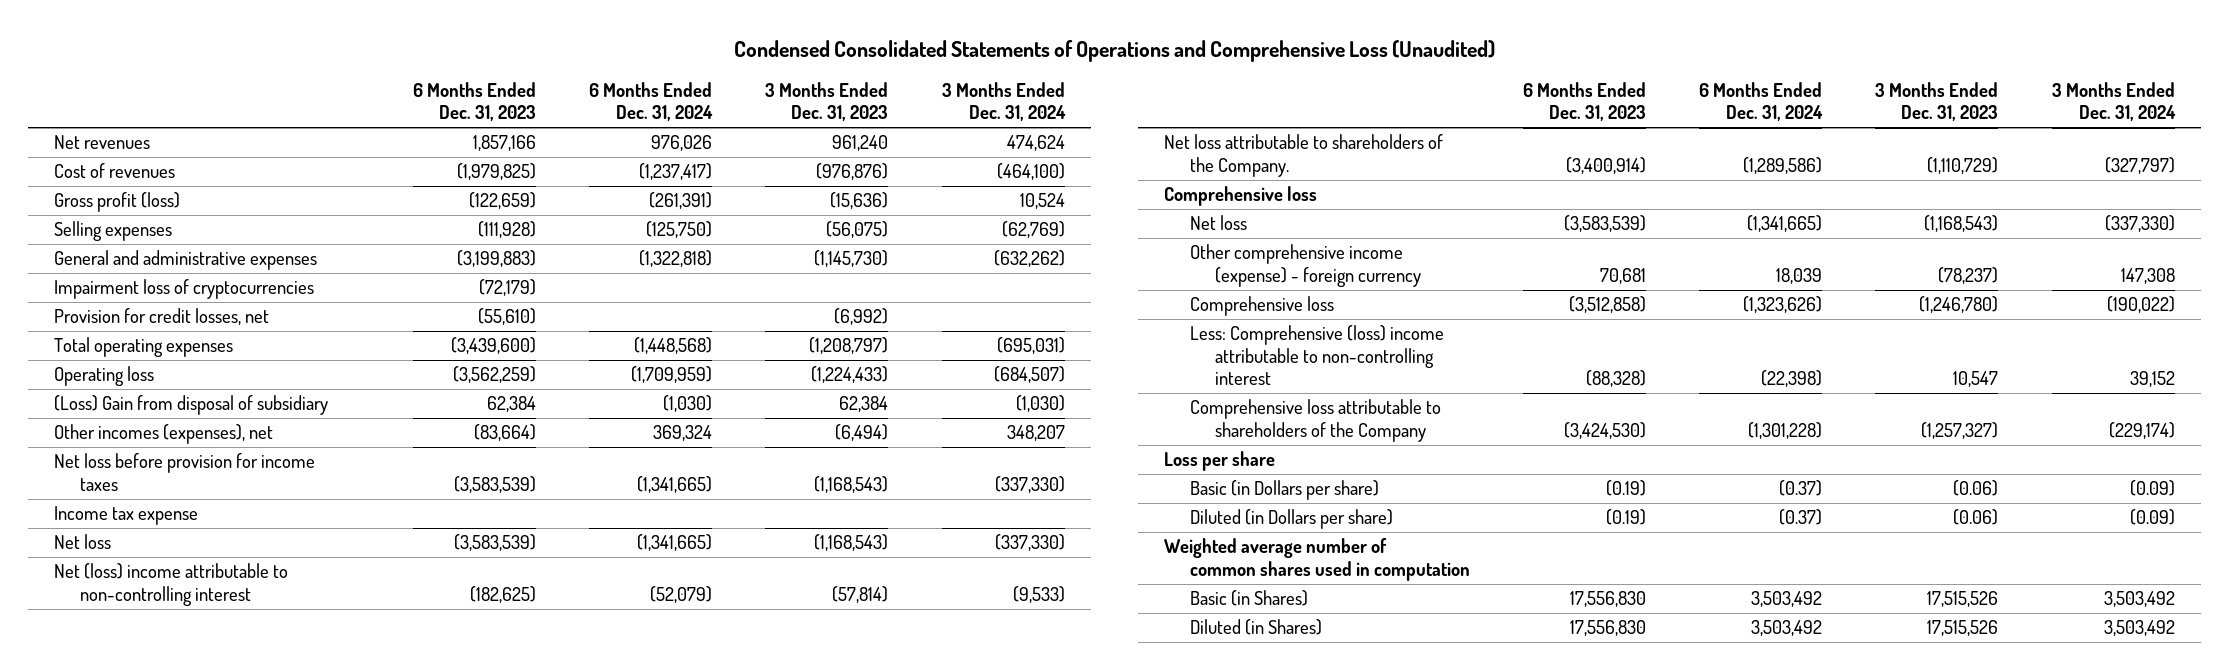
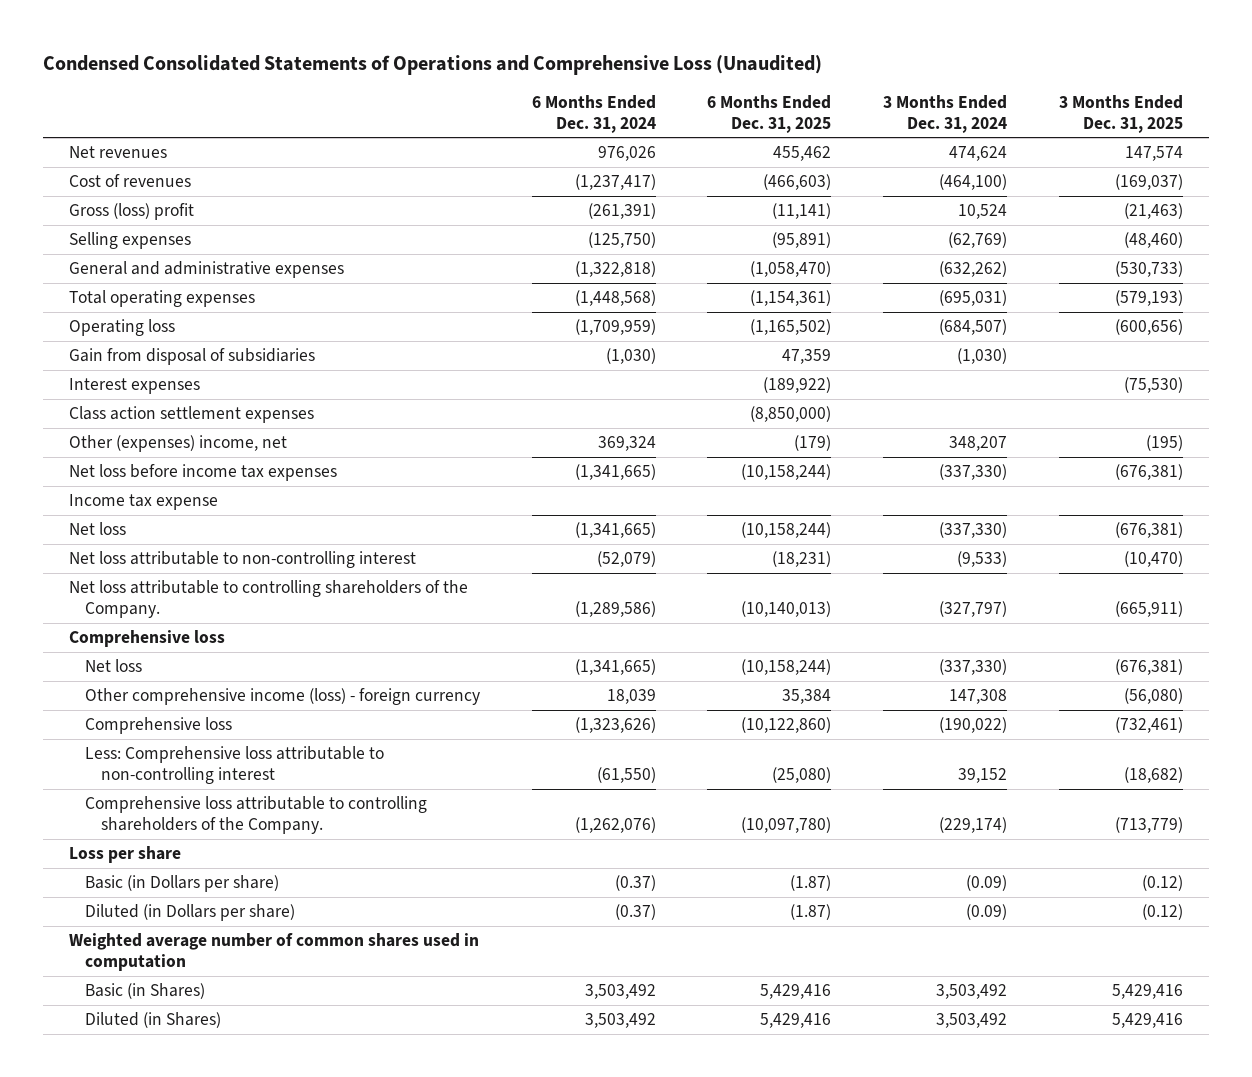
[412,81,536,122] 6 Months Ended Dec. 31, 2023 -> none
[765,81,889,122] 3 Months Ended Dec. 31, 2023 -> none
none -> [707,94,832,133] 6 Months Ended Dec. 31, 2025
none -> [1059,94,1184,133] 3 Months Ended Dec. 31, 2025
[54,192,181,213] Gross profit (loss) -> [68,203,194,221] Gross (loss) profit
[54,279,315,300] Impairment loss of cryptocurrencies -> none
[54,308,270,326] Provision for credit losses, net -> none
[54,395,329,416] (Loss) Gain from disposal of subsidiary -> [68,348,315,366] Gain from disposal of subsidiaries
none -> [68,378,200,395] Interest expenses
none -> [68,406,314,424] Class action settlement expenses
[54,424,274,445] Other incomes (expenses), net -> [68,435,287,453] Other (expenses) income, net
[54,453,316,491] Net loss before provision for income taxes -> [68,464,337,482] Net loss before income tax expenses
[54,563,289,606] Net (loss) income attributable to non-controlling interest -> [68,551,416,569] Net loss attributable to non-controlling interest
[1164,134,1444,177] Net loss attributable to shareholders of the Company. -> [68,580,468,619] Net loss attributable to controlling shareholders of the Company.
[1189,244,1422,287] Other comprehensive income (expense) - foreign currency -> [84,688,480,706] Other comprehensive income (loss) - foreign currency
[1189,325,1444,386] Less: Comprehensive (loss) income attributable to non-controlling interest -> [84,746,384,785] Less: Comprehensive loss attributable to non-controlling interest
[1761,370,1823,388] (22,398) -> [596,767,656,784] (61,550)
[1189,399,1441,442] Comprehensive loss attributable to shareholders of the Company -> [84,796,427,835] Comprehensive loss attributable to controlling shareholders of the Company.
[1748,421,1823,439] (1,301,228) -> [574,817,656,834] (1,262,076)

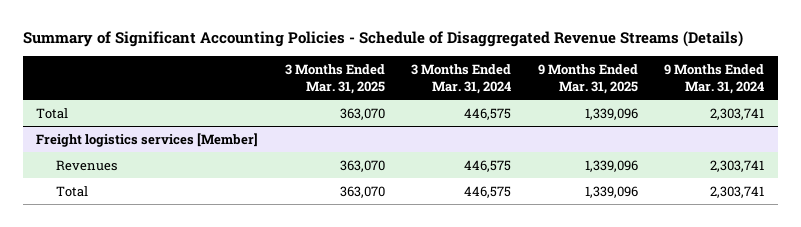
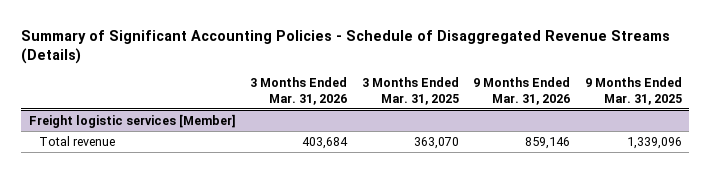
[411,64,512,94] 3 Months Ended Mar. 31, 2024 -> none
[664,64,765,94] 9 Months Ended Mar. 31, 2024 -> none
none -> [250,77,348,105] 3 Months Ended Mar. 31, 2026
none -> [473,77,571,105] 9 Months Ended Mar. 31, 2026
[36,107,69,119] Total -> none
[56,185,89,197] Total -> none
[36,132,259,147] Freight logistics services [Member] -> [28,113,236,128] Freight logistic services [Member]
[56,159,118,171] Revenues -> [39,135,116,146] Total revenue

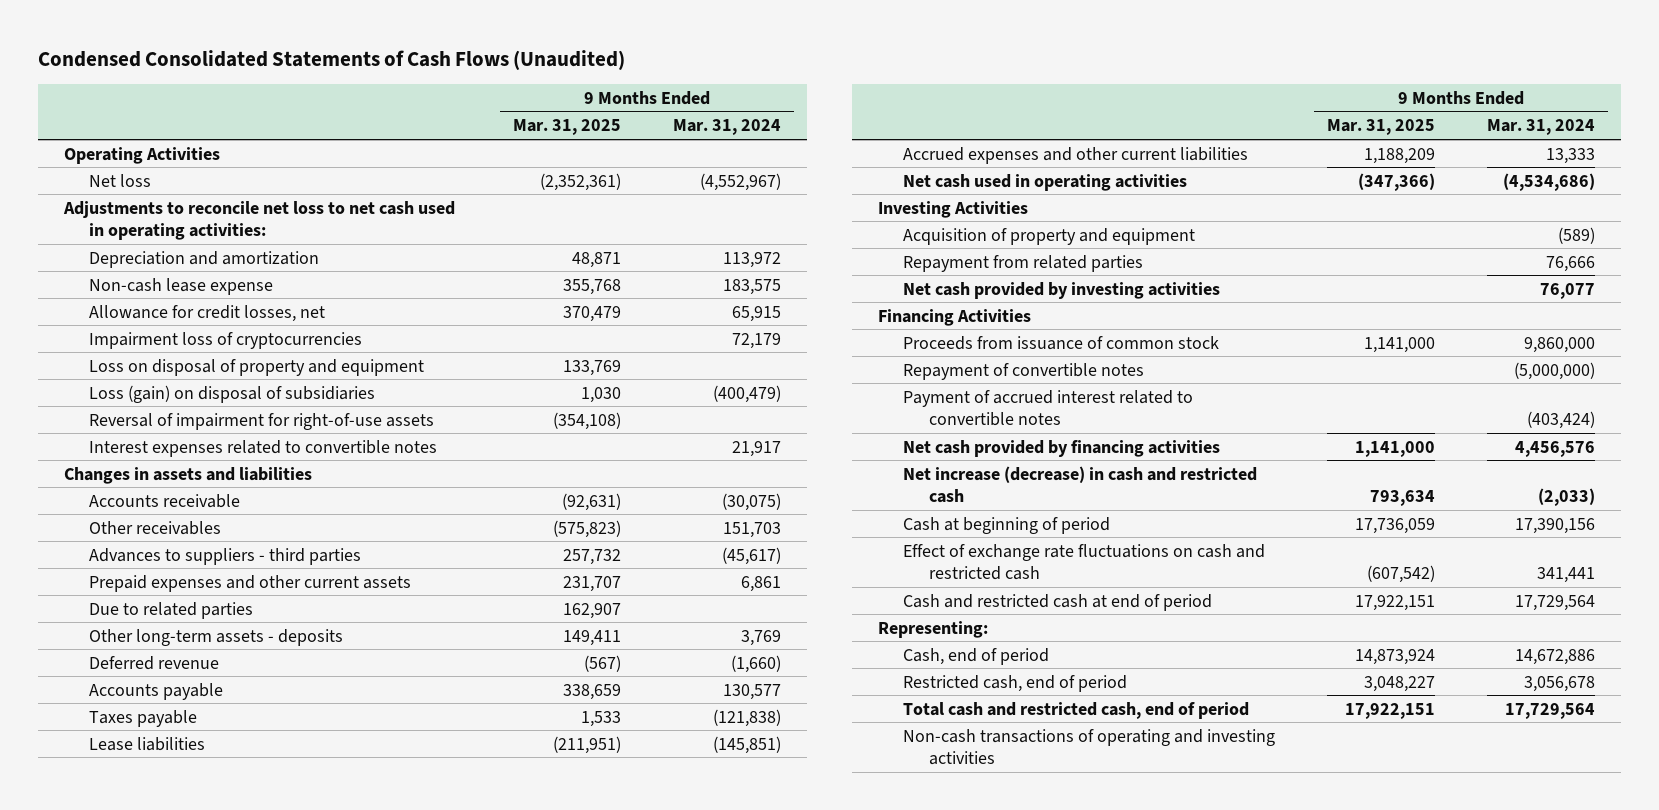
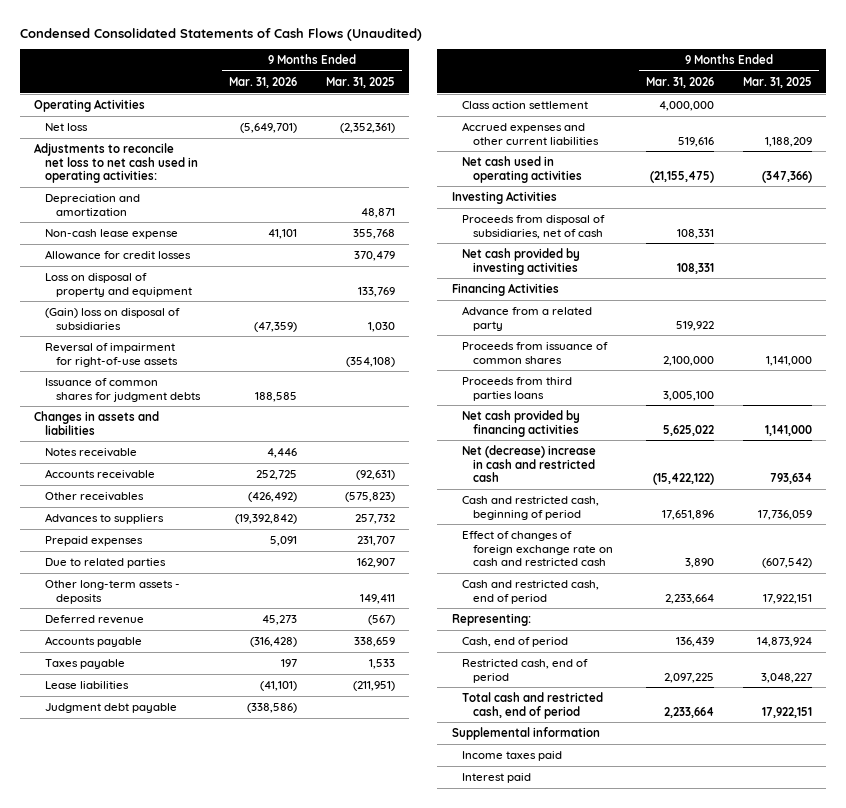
[672,119,781,136] Mar. 31, 2024 -> none
none -> [228,76,297,88] Mar. 31, 2026
[88,331,362,349] Impairment loss of cryptocurrencies -> none
[88,304,325,322] Allowance for credit losses, net -> [45,249,192,260] Allowance for credit losses
[88,384,375,403] Loss (gain) on disposal of subsidiaries -> [45,307,181,330] (Gain) loss on disposal of subsidiaries
[88,439,437,457] Interest expenses related to convertible notes -> none
none -> [45,377,202,402] Issuance of common shares for judgment debts
none -> [45,447,138,457] Notes receivable
[88,547,361,565] Advances to suppliers - third parties -> [45,512,165,524] Advances to suppliers
[88,574,411,592] Prepaid expenses and other current assets -> [45,535,144,546] Prepaid expenses
none -> [45,702,178,713] Judgment debt payable
none -> [462,100,589,109] Class action settlement
[903,227,1196,245] Acquisition of property and equipment -> none
[903,254,1144,272] Repayment from related parties -> none
none -> [462,214,606,239] Proceeds from disposal of subsidiaries, net of cash
[903,362,1145,380] Repayment of convertible notes -> none
[903,389,1194,427] Payment of accrued interest related to convertible notes -> none
none -> [462,305,593,331] Advance from a related party
[903,335,1220,350] Proceeds from issuance of common stock -> [462,341,609,364] Proceeds from issuance of common shares
none -> [462,376,573,401] Proceeds from third parties loans
[903,465,1258,504] Net increase (decrease) in cash and restricted cash -> [462,444,597,483] Net (decrease) increase in cash and restricted cash
[903,516,1111,534] Cash at beginning of period -> [462,495,600,520] Cash and restricted cash, beginning of period
[903,543,1266,581] Effect of exchange rate fluctuations on cash and restricted cash -> [462,530,614,567] Effect of changes of foreign exchange rate on cash and restricted cash
[903,593,1213,611] Cash and restricted cash at end of period -> [462,579,600,604] Cash and restricted cash, end of period
[903,728,1276,766] Non-cash transactions of operating and investing activities -> none
none -> [451,726,600,740] Supplemental information
none -> [462,750,563,761] Income taxes paid
none -> [462,772,532,783] Interest paid

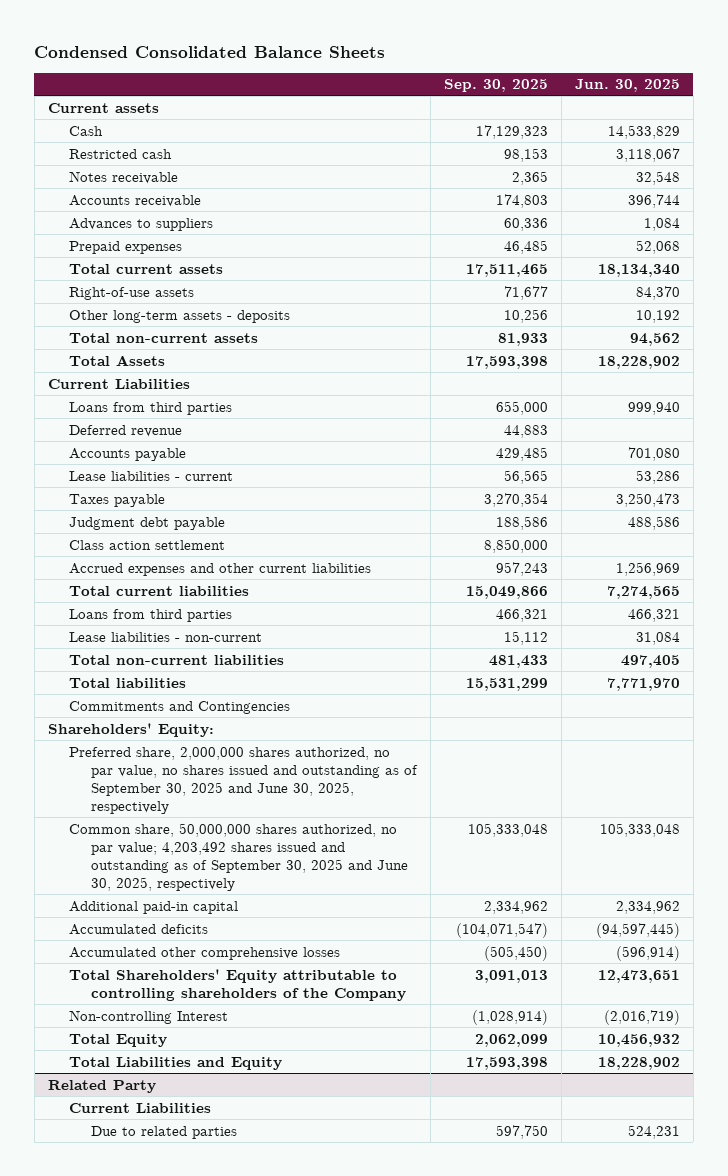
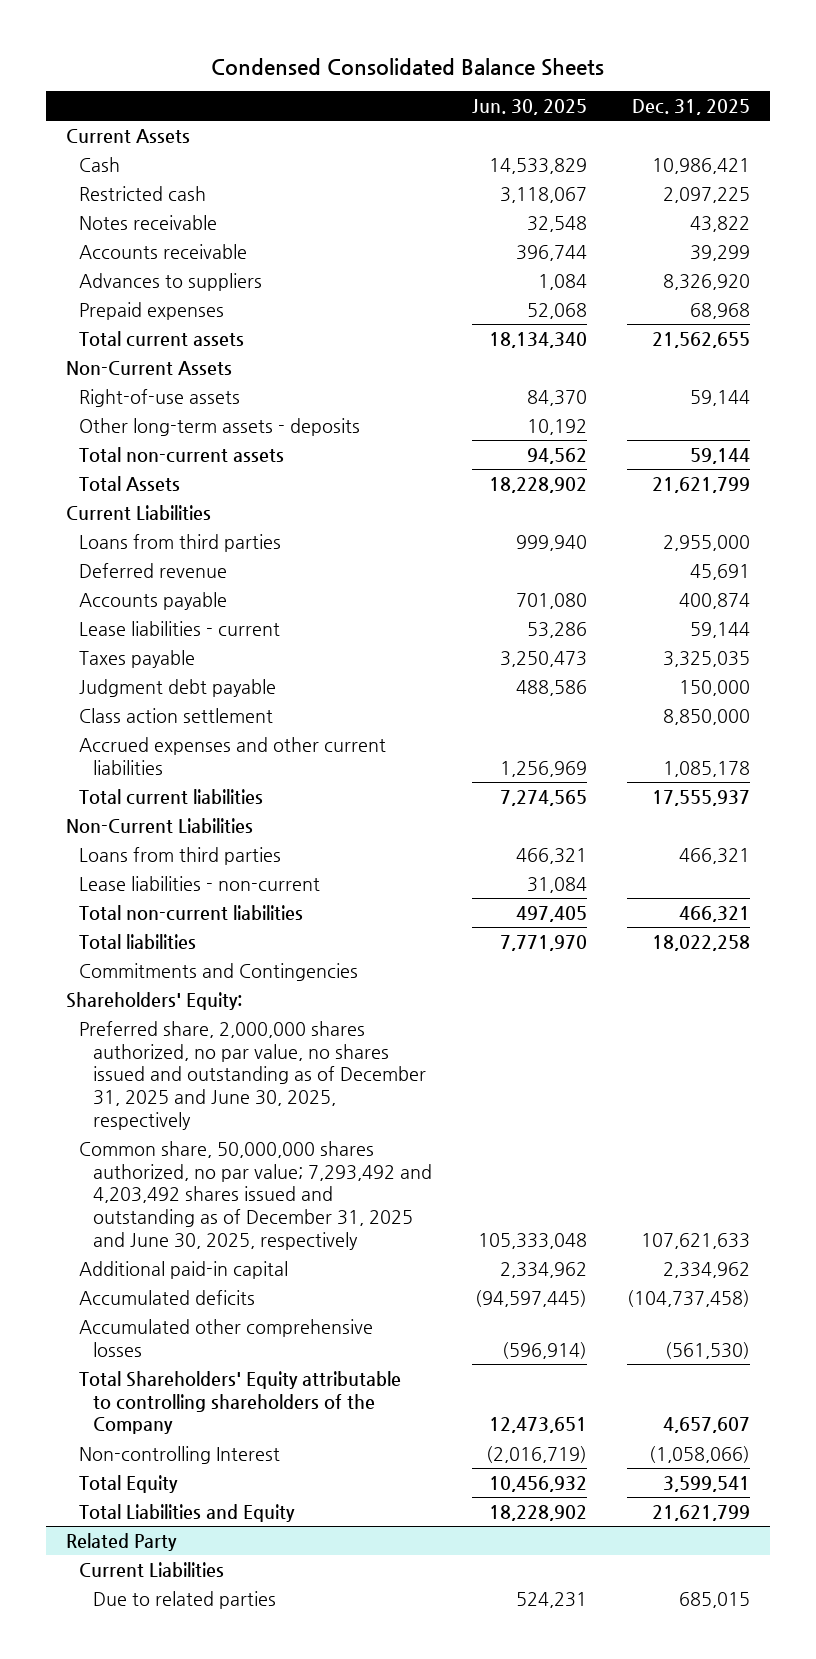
[443,79,548,93] Sep. 30, 2025 -> none
none -> [631,98,750,115] Dec. 31, 2025
[48,102,160,113] Current assets -> [66,128,191,143] Current Assets
none -> [66,360,233,375] Non-Current Assets
none -> [66,817,254,833] Non-Current Liabilities
[69,746,418,814] Preferred share, 2,000,000 shares authorized, no par value, no shares issued and outstanding as of September 30, 2025 and June 30, 2025, respectively -> [79,1020,426,1130] Preferred share, 2,000,000 shares authorized, no par value, no shares issued and outstanding as of December 31, 2025 and June 30, 2025, respectively
[69,822,408,891] Common share, 50,000,000 shares authorized, no par value; 4,203,492 shares issued and outstanding as of September 30, 2025 and June 30, 2025, respectively -> [79,1140,432,1250] Common share, 50,000,000 shares authorized, no par value; 7,293,492 and 4,203,492 shares issued and outstanding as of December 31, 2025 and June 30, 2025, respectively

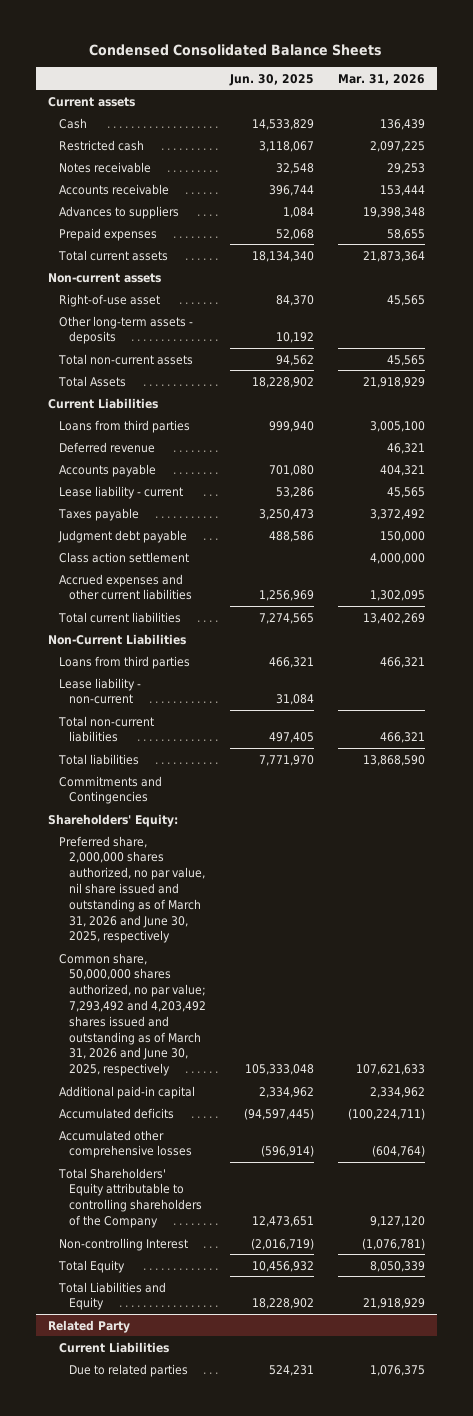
[631,98,750,115] Dec. 31, 2025 -> none
none -> [337,73,425,85] Mar. 31, 2026
[66,128,191,143] Current Assets -> [47,96,135,107] Current assets
[66,360,233,375] Non-Current Assets -> [47,272,161,283] Non-current assets
[79,388,241,407] Right-of-use assets -> [58,293,160,307] Right-of-use asset
[79,620,281,636] Lease liabilities - current -> [58,485,183,499] Lease liability - current
[79,875,321,891] Lease liabilities - non-current -> [58,677,141,705] Lease liability - non-current
[79,1020,426,1130] Preferred share, 2,000,000 shares authorized, no par value, no shares issued and outstanding as of December 31, 2025 and June 30, 2025, respectively -> [58,835,206,944] Preferred share, 2,000,000 shares authorized, no par value, nil share issued and outstanding as of March 31, 2026 and June 30, 2025, respectively
[79,1140,432,1250] Common share, 50,000,000 shares authorized, no par value; 7,293,492 and 4,203,492 shares issued and outstanding as of December 31, 2025 and June 30, 2025, respectively -> [58,952,207,1077] Common share, 50,000,000 shares authorized, no par value; 7,293,492 and 4,203,492 shares issued and outstanding as of March 31, 2026 and June 30, 2025, respectively

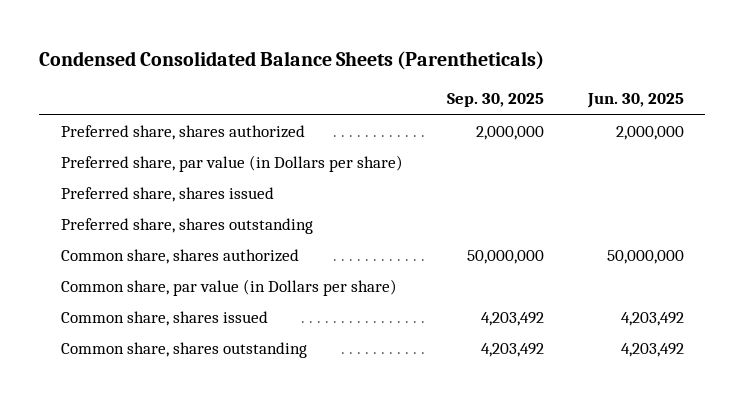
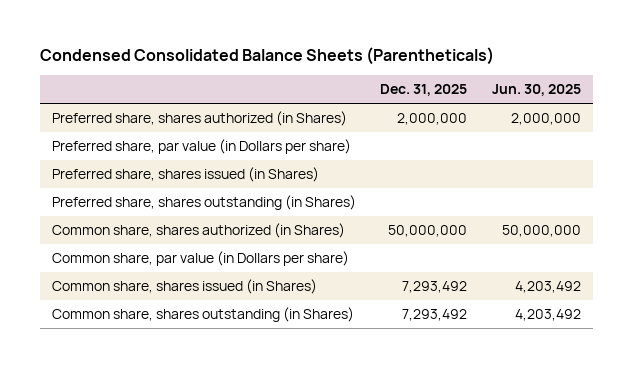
[446,93,544,108] Sep. 30, 2025 -> none
none -> [380,83,468,96] Dec. 31, 2025
[60,124,305,140] Preferred share, shares authorized -> [51,111,347,127] Preferred share, shares authorized (in Shares)
[60,186,274,202] Preferred share, shares issued -> [51,167,319,183] Preferred share, shares issued (in Shares)
[60,217,313,234] Preferred share, shares outstanding -> [51,195,356,211] Preferred share, shares outstanding (in Shares)
[60,248,299,264] Common share, shares authorized -> [51,223,345,239] Common share, shares authorized (in Shares)
[60,310,268,326] Common share, shares issued -> [51,279,317,295] Common share, shares issued (in Shares)
[60,341,307,358] Common share, shares outstanding -> [51,307,354,323] Common share, shares outstanding (in Shares)

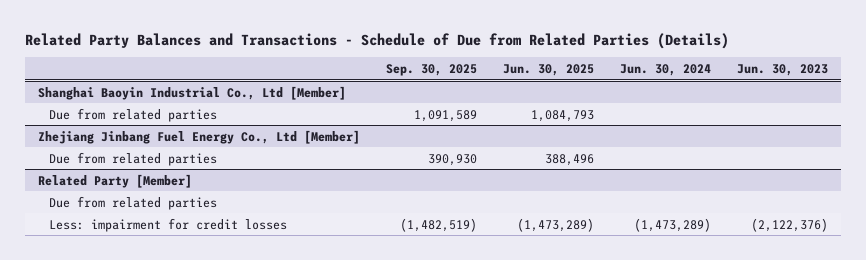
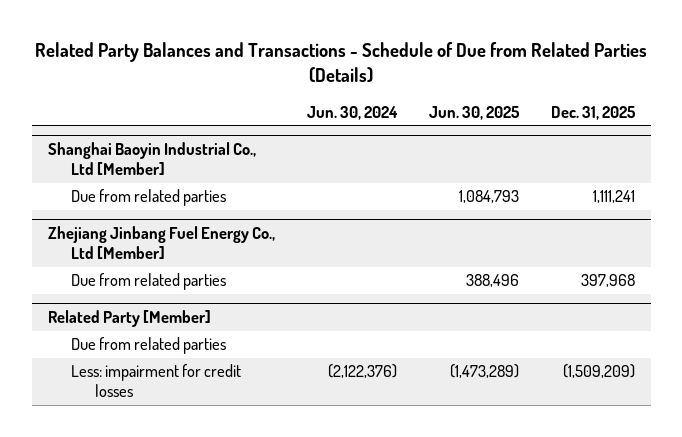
[385,63,477,76] Sep. 30, 2025 -> none
[737,63,829,76] Jun. 30, 2023 -> none
none -> [550,105,636,120] Dec. 31, 2025
[634,217,712,232] (1,473,289) -> [327,364,397,379] (2,122,376)

